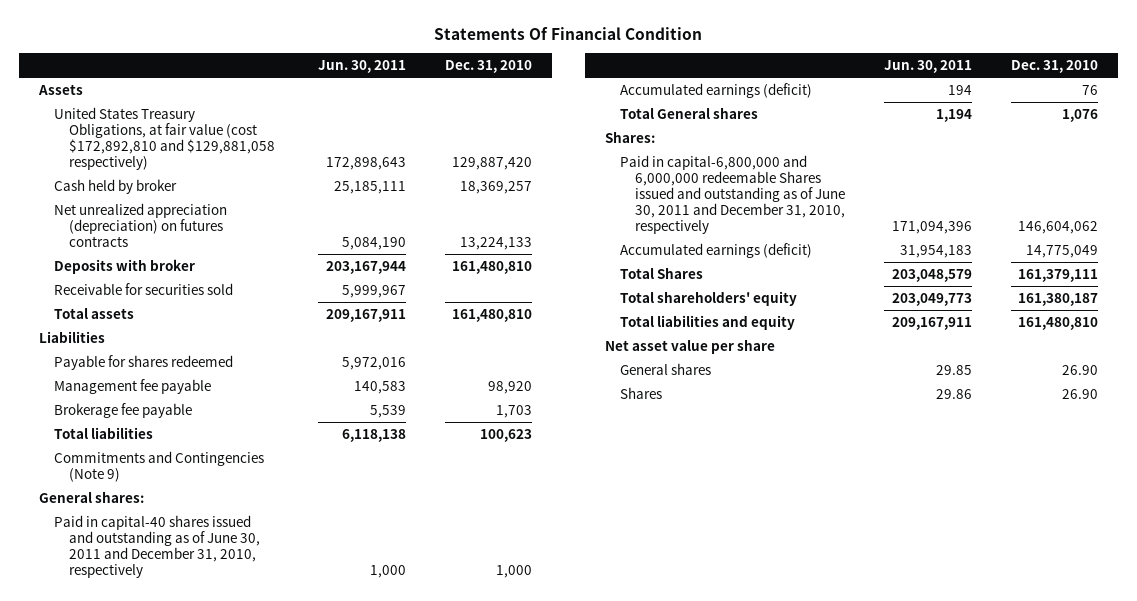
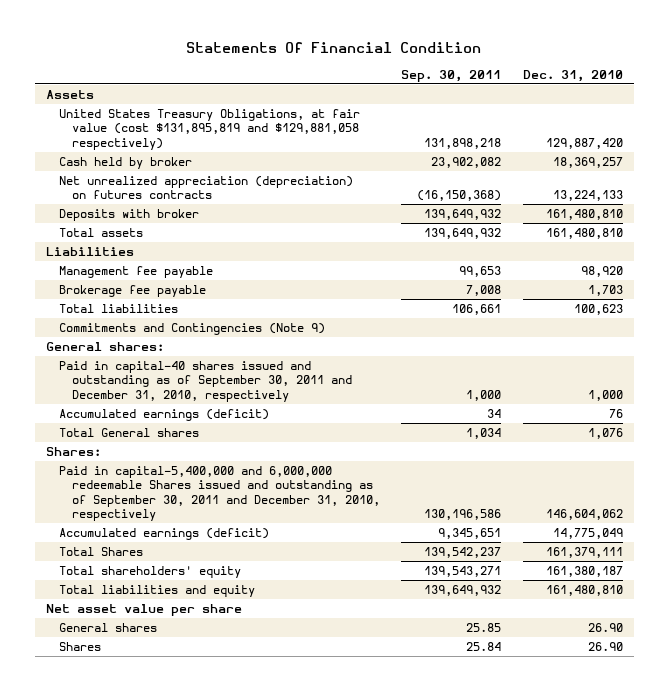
[318,59,407,73] Jun. 30, 2011 -> none
none -> [401,70,502,83] Sep. 30, 2011
[53,106,275,171] United States Treasury Obligations, at fair value (cost $172,892,810 and $129,881,058 respectively) -> [58,108,360,150] United States Treasury Obligations, at fair value (cost $131,895,819 and $129,881,058 respectively)
[53,282,233,295] Receivable for securities sold -> none
[53,354,233,370] Payable for shares redeemed -> none
[53,514,260,579] Paid in capital-40 shares issued and outstanding as of June 30, 2011 and December 31, 2010, respectively -> [58,360,352,402] Paid in capital-40 shares issued and outstanding as of September 30, 2011 and December 31, 2010, respectively
[619,154,845,235] Paid in capital-6,800,000 and 6,000,000 redeemable Shares issued and outstanding as of June 30, 2011 and December 31, 2010, respectively -> [58,465,380,522] Paid in capital-5,400,000 and 6,000,000 redeemable Shares issued and outstanding as of September 30, 2011 and December 31, 2010, respectively

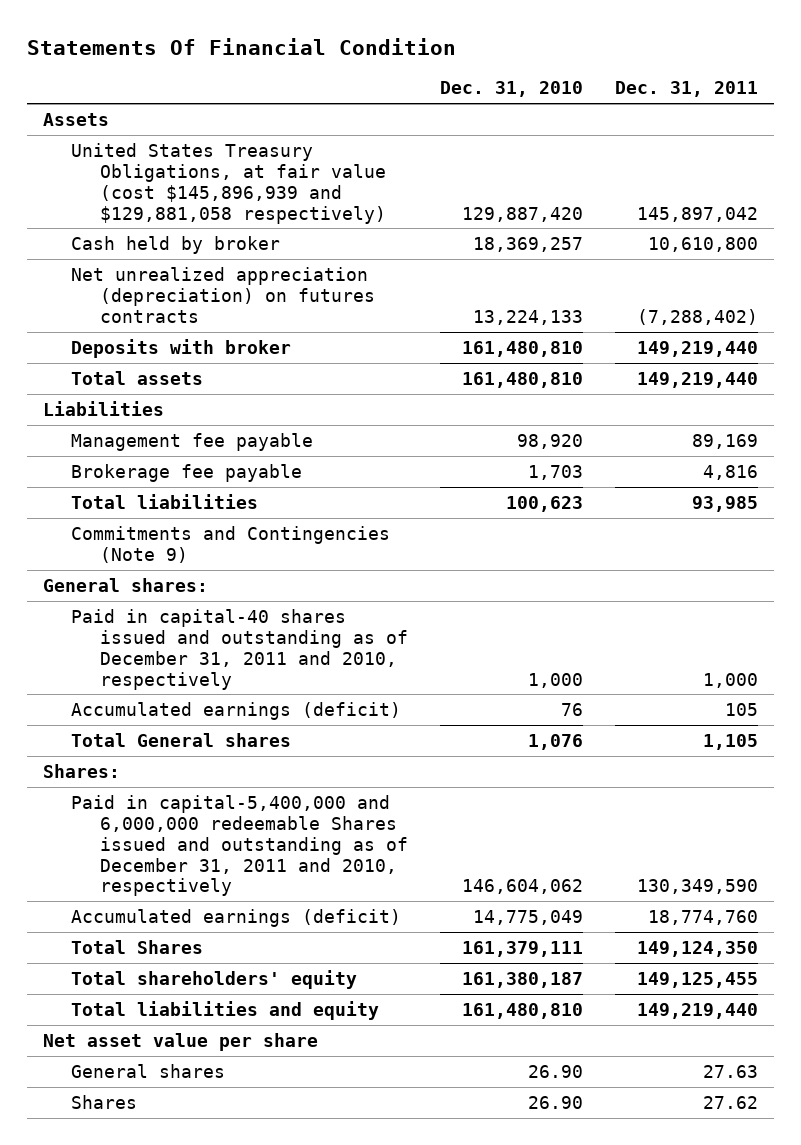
[401,70,502,83] Sep. 30, 2011 -> none
none -> [615,81,759,98] Dec. 31, 2011
[58,108,360,150] United States Treasury Obligations, at fair value (cost $131,895,819 and $129,881,058 respectively) -> [71,142,387,224] United States Treasury Obligations, at fair value (cost $145,896,939 and $129,881,058 respectively)
[58,360,352,402] Paid in capital-40 shares issued and outstanding as of September 30, 2011 and December 31, 2010, respectively -> [71,608,409,690] Paid in capital-40 shares issued and outstanding as of December 31, 2011 and 2010, respectively
[58,465,380,522] Paid in capital-5,400,000 and 6,000,000 redeemable Shares issued and outstanding as of September 30, 2011 and December 31, 2010, respectively -> [71,794,409,897] Paid in capital-5,400,000 and 6,000,000 redeemable Shares issued and outstanding as of December 31, 2011 and 2010, respectively

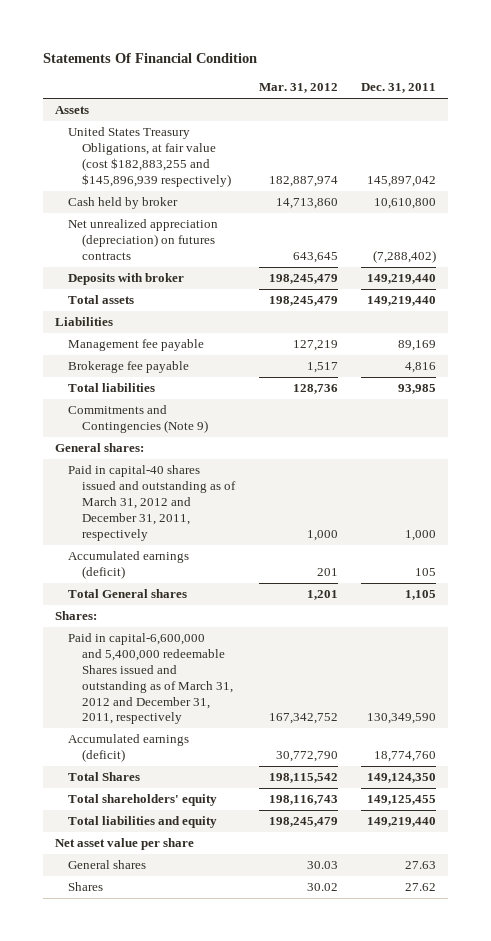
[440,81,584,98] Dec. 31, 2010 -> none
none -> [258,83,338,94] Mar. 31, 2012
[71,142,387,224] United States Treasury Obligations, at fair value (cost $145,896,939 and $129,881,058 respectively) -> [68,127,231,187] United States Treasury Obligations, at fair value (cost $182,883,255 and $145,896,939 respectively)
[71,608,409,690] Paid in capital-40 shares issued and outstanding as of December 31, 2011 and 2010, respectively -> [68,465,236,541] Paid in capital-40 shares issued and outstanding as of March 31, 2012 and December 31, 2011, respectively
[71,794,409,897] Paid in capital-5,400,000 and 6,000,000 redeemable Shares issued and outstanding as of December 31, 2011 and 2010, respectively -> [68,633,233,725] Paid in capital-6,600,000 and 5,400,000 redeemable Shares issued and outstanding as of March 31, 2012 and December 31, 2011, respectively

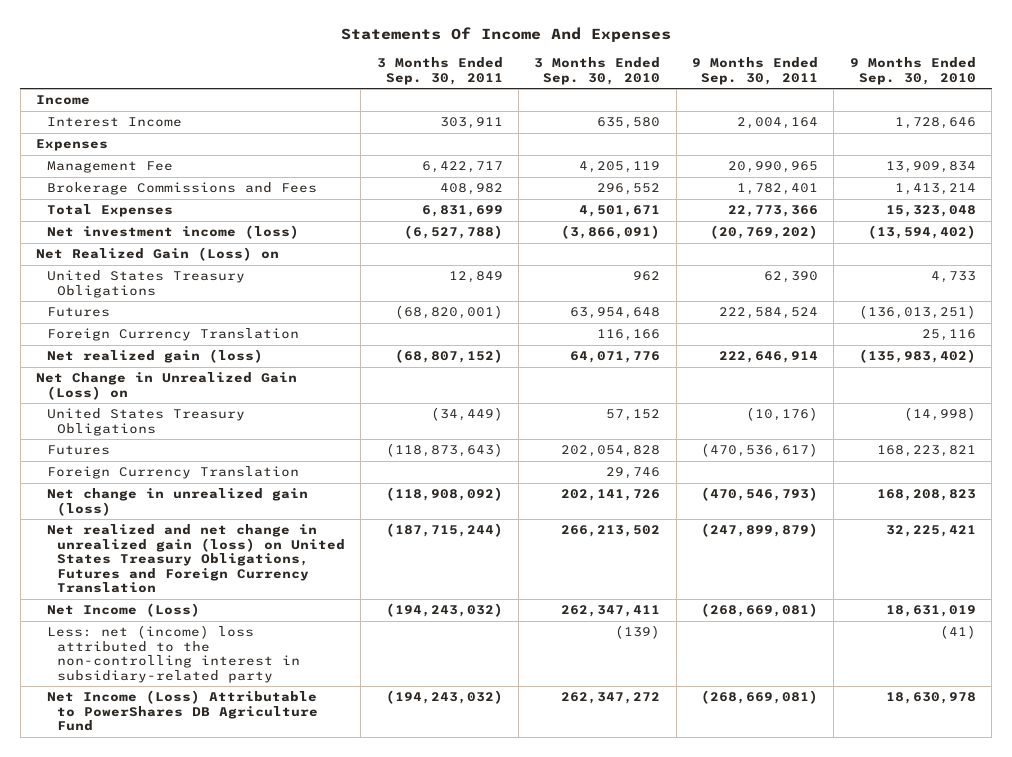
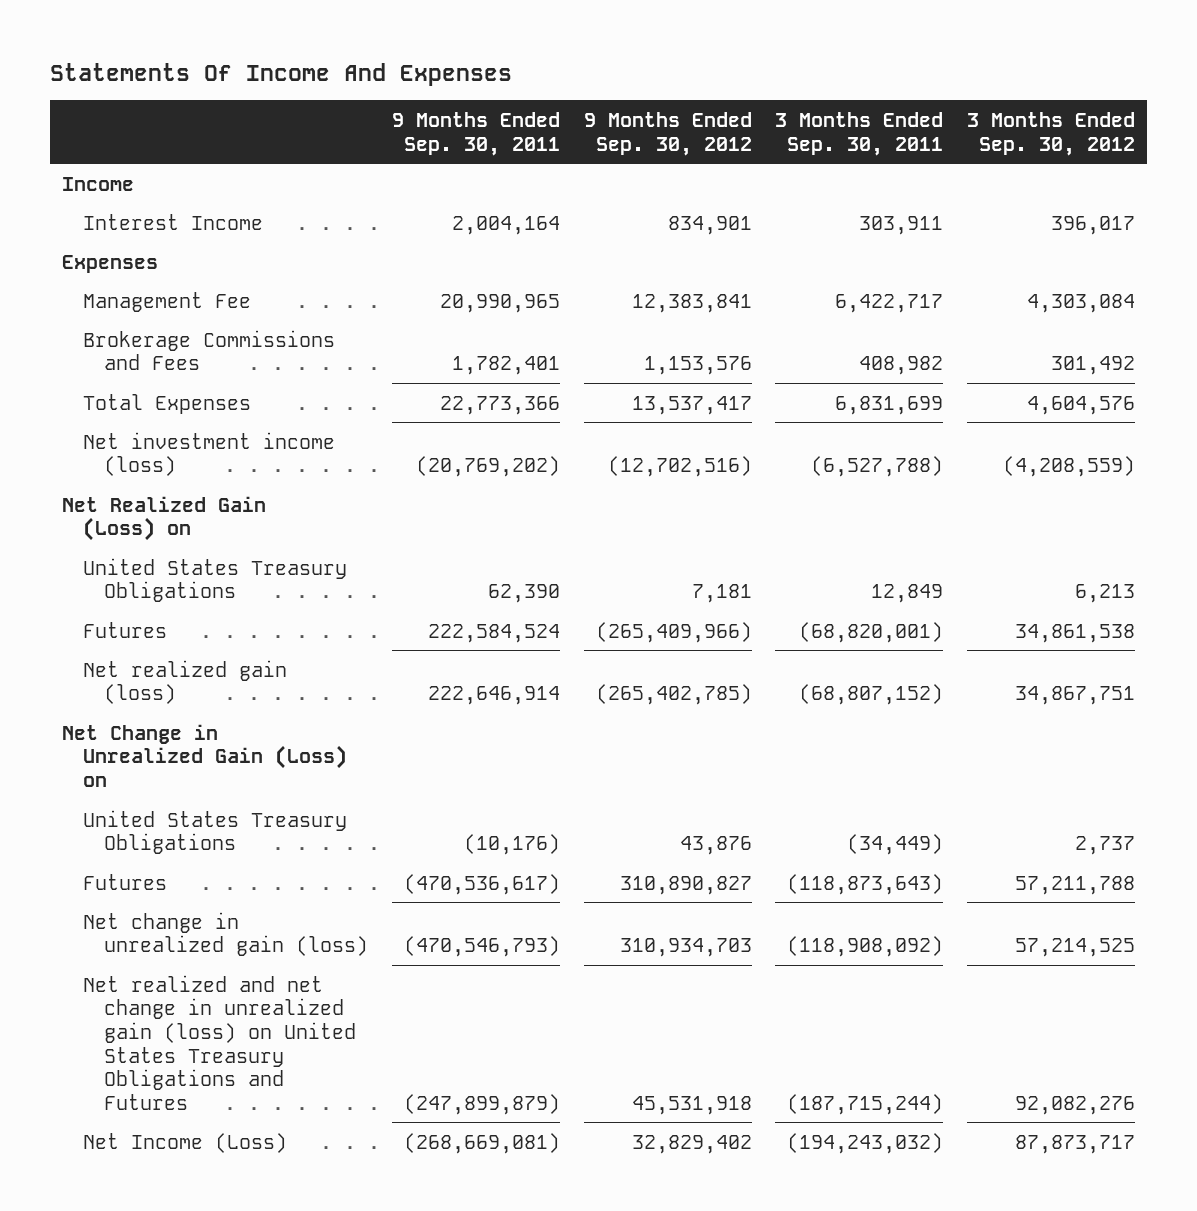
[534,57,661,85] 3 Months Ended Sep. 30, 2010 -> none
[849,57,976,85] 9 Months Ended Sep. 30, 2010 -> none
none -> [583,112,752,156] 9 Months Ended Sep. 30, 2012
none -> [966,112,1135,156] 3 Months Ended Sep. 30, 2012
[46,328,299,342] Foreign Currency Translation -> none
[46,466,299,480] Foreign Currency Translation -> none
[46,524,346,594] Net realized and net change in unrealized gain (loss) on United States Treasury Obligations, Futures and Foreign Currency Translation -> [82,974,357,1110] Net realized and net change in unrealized gain (loss) on United States Treasury Obligations and Futures
[46,625,301,683] Less: net (income) loss attributed to the non-controlling interest in subsidiary-related party -> none
[46,690,319,732] Net Income (Loss) Attributable to PowerShares DB Agriculture Fund -> none

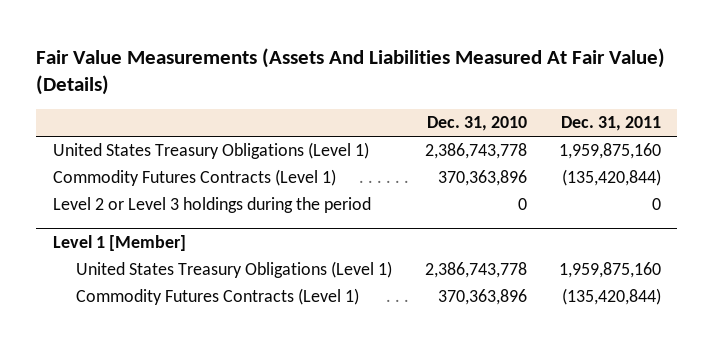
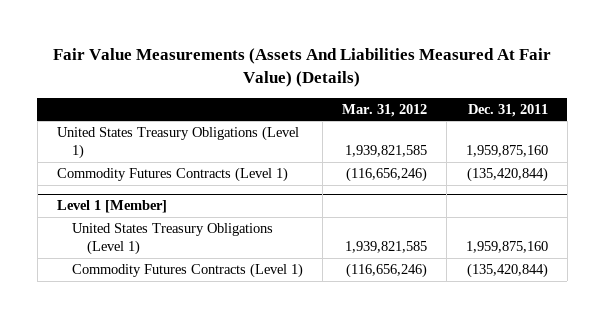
[426,116,527,132] Dec. 31, 2010 -> none
none -> [341,103,427,117] Mar. 31, 2012
[52,197,371,214] Level 2 or Level 3 holdings during the period -> none

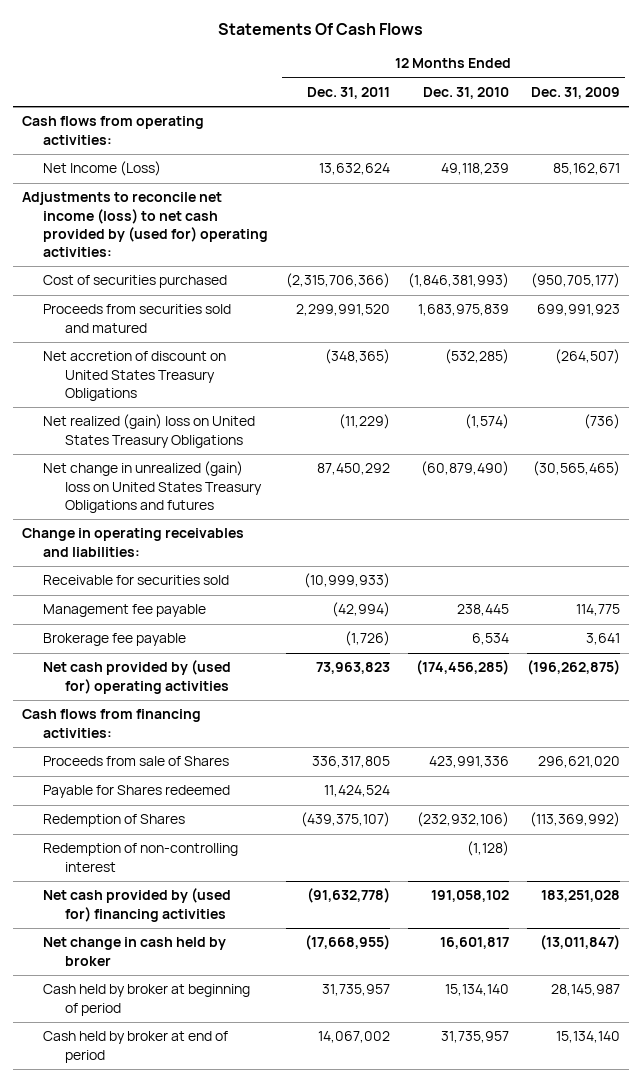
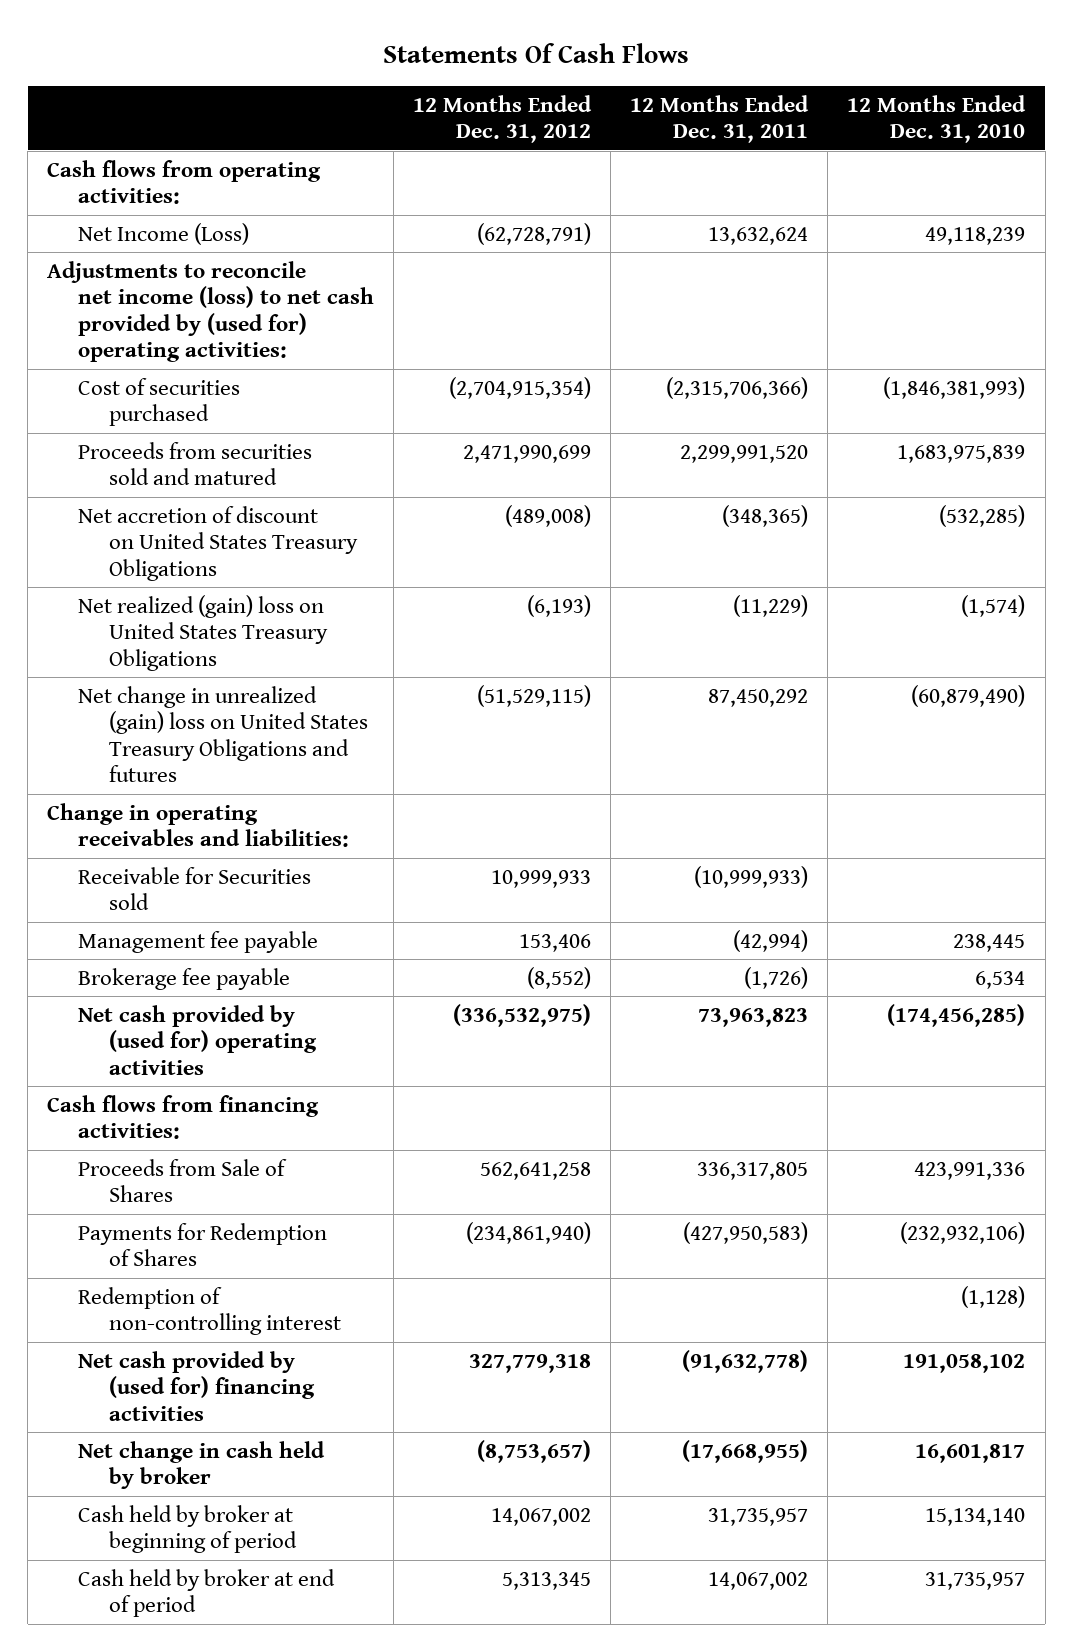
[531,86,621,99] Dec. 31, 2009 -> none
none -> [413,94,593,144] 12 Months Ended Dec. 31, 2012
[43,575,230,586] Receivable for securities sold -> [78,866,312,911] Receivable for Securities sold
[43,785,231,799] Payable for Shares redeemed -> none
[43,756,230,767] Proceeds from sale of Shares -> [78,1158,288,1203] Proceeds from Sale of Shares
[43,814,186,828] Redemption of Shares -> [78,1222,328,1267] Payments for Redemption of Shares
[301,812,391,828] (439,375,107) -> [683,1221,809,1244] (427,950,583)

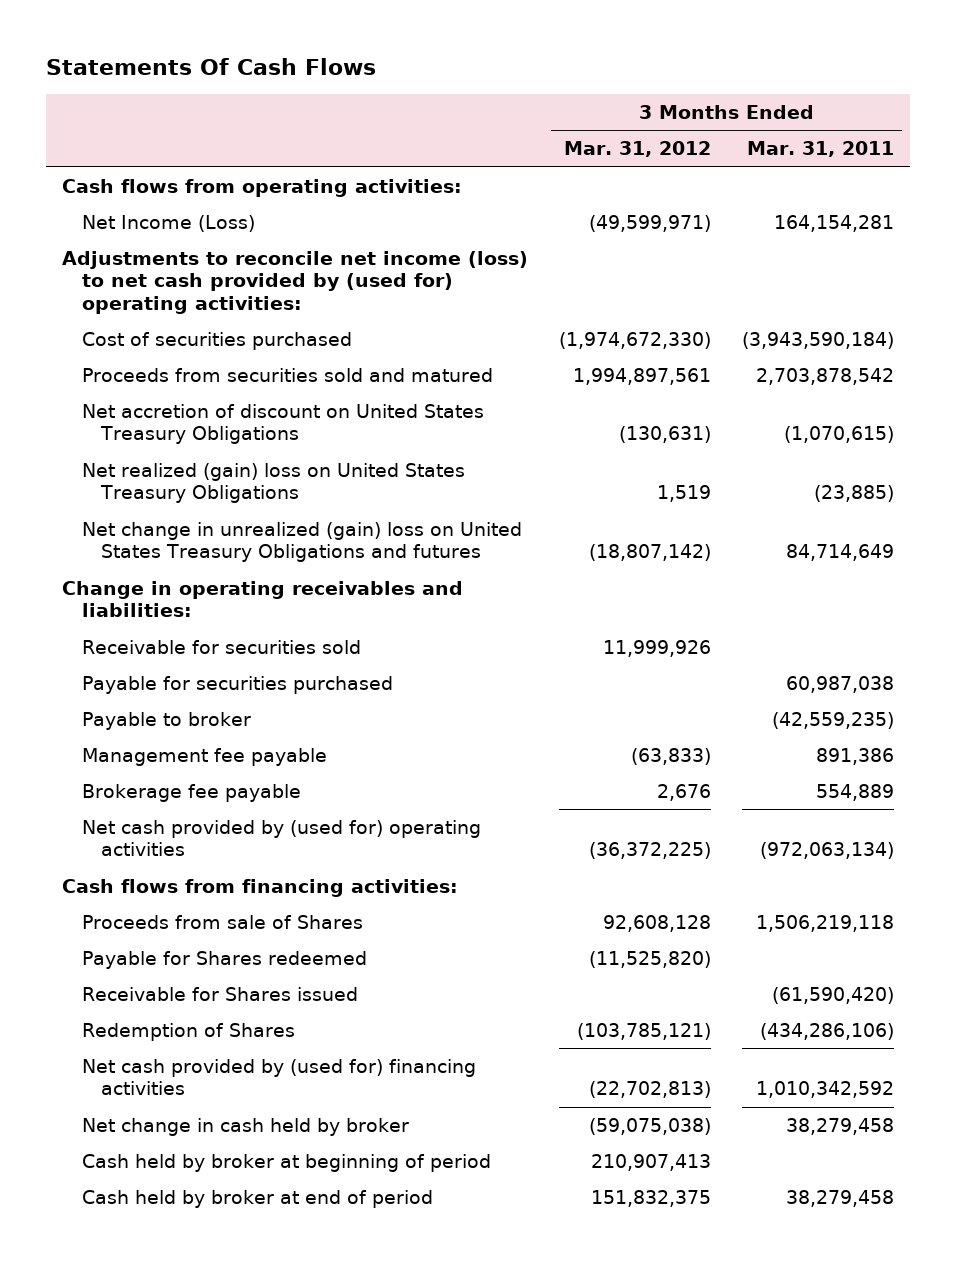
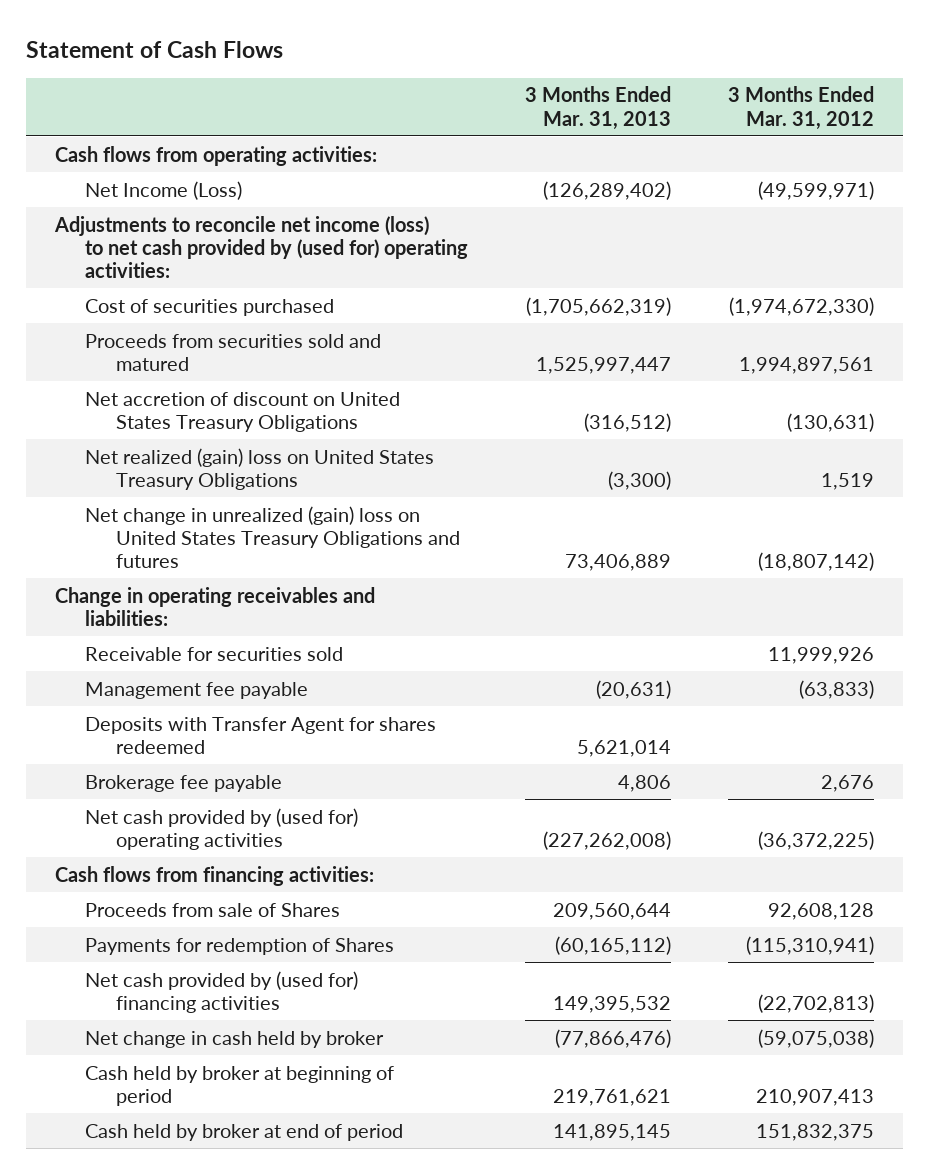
[46,58,377,76] Statements Of Cash Flows -> [26,40,284,58] Statement of Cash Flows
[747,141,895,158] Mar. 31, 2011 -> none
none -> [525,86,672,130] 3 Months Ended Mar. 31, 2013
[81,676,393,695] Payable for securities purchased -> none
[81,712,251,731] Payable to broker -> none
none -> [85,716,437,754] Deposits with Transfer Agent for shares redeemed
[81,951,367,970] Payable for Shares redeemed -> none
[81,987,358,1002] Receivable for Shares issued -> none
[81,1023,295,1042] Redemption of Shares -> [85,937,395,955] Payments for redemption of Shares
[577,1023,712,1041] (103,785,121) -> [746,935,875,955] (115,310,941)

